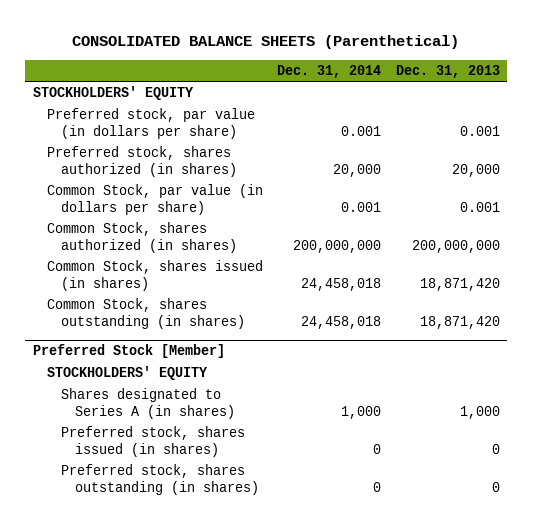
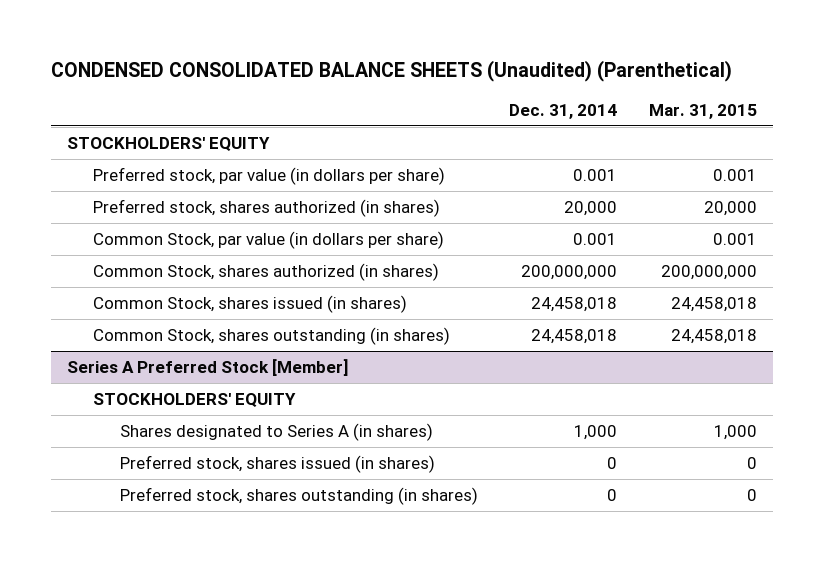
[72,35,460,50] CONSOLIDATED BALANCE SHEETS (Parenthetical) -> [50,60,732,83] CONDENSED CONSOLIDATED BALANCE SHEETS (Unaudited) (Parenthetical)
[395,64,500,78] Dec. 31, 2013 -> none
none -> [649,103,758,119] Mar. 31, 2015
[32,344,225,359] Preferred Stock [Member] -> [66,358,348,376] Series A Preferred Stock [Member]

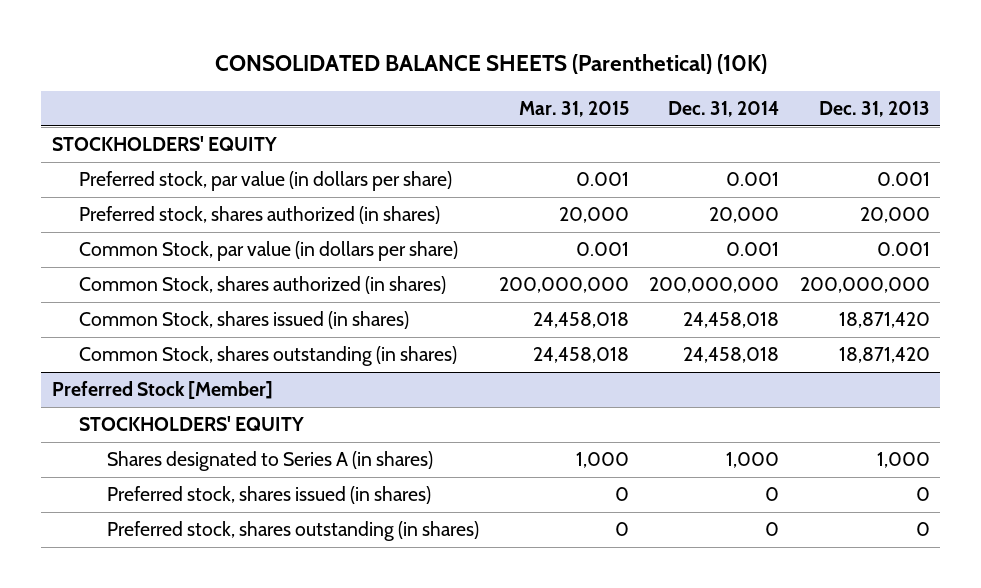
[50,60,732,83] CONDENSED CONSOLIDATED BALANCE SHEETS (Unaudited) (Parenthetical) -> [214,54,767,75] CONSOLIDATED BALANCE SHEETS (Parenthetical) (10K)
none -> [818,101,930,118] Dec. 31, 2013
[66,358,348,376] Series A Preferred Stock [Member] -> [51,381,273,400] Preferred Stock [Member]

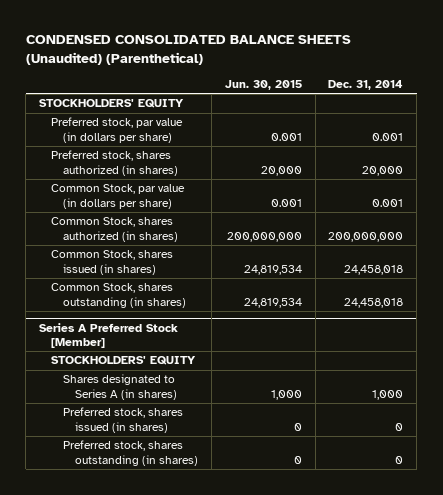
[214,54,767,75] CONSOLIDATED BALANCE SHEETS (Parenthetical) (10K) -> [25,35,351,65] CONDENSED CONSOLIDATED BALANCE SHEETS (Unaudited) (Parenthetical)
[518,101,629,118] Mar. 31, 2015 -> none
[818,101,930,118] Dec. 31, 2013 -> none
none -> [224,80,302,91] Jun. 30, 2015
[51,381,273,400] Preferred Stock [Member] -> [39,322,179,348] Series A Preferred Stock [Member]

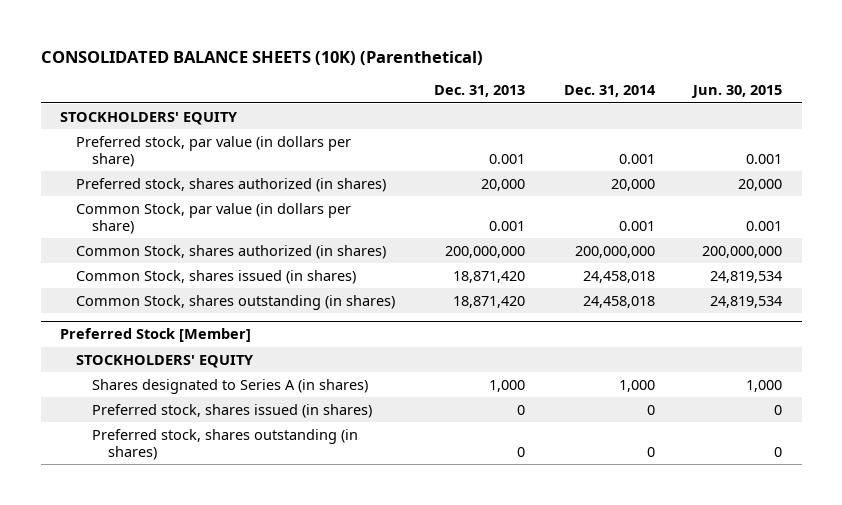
[25,35,351,65] CONDENSED CONSOLIDATED BALANCE SHEETS (Unaudited) (Parenthetical) -> [40,51,483,66] CONSOLIDATED BALANCE SHEETS (10K) (Parenthetical)
none -> [433,85,525,98] Dec. 31, 2013
[39,322,179,348] Series A Preferred Stock [Member] -> [60,328,252,343] Preferred Stock [Member]

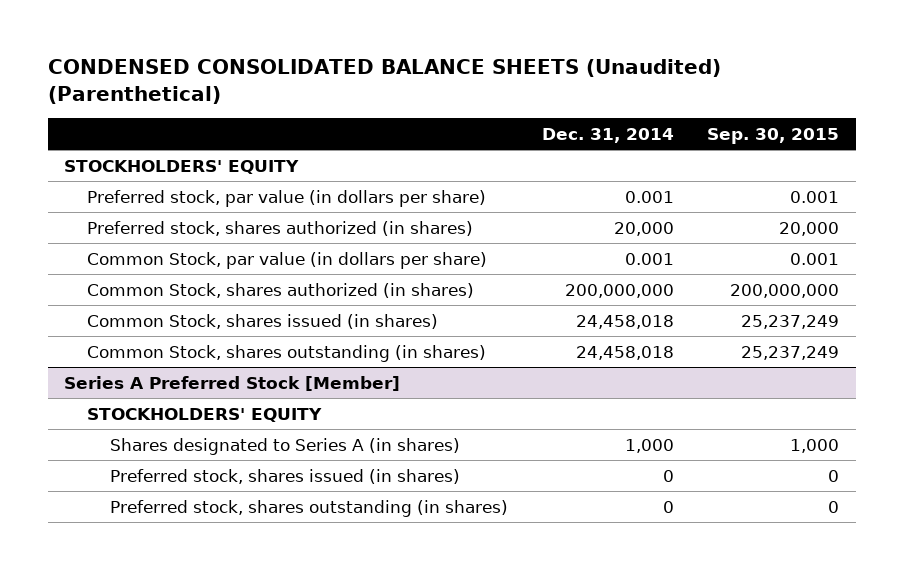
[40,51,483,66] CONSOLIDATED BALANCE SHEETS (10K) (Parenthetical) -> [47,59,721,104] CONDENSED CONSOLIDATED BALANCE SHEETS (Unaudited) (Parenthetical)
[433,85,525,98] Dec. 31, 2013 -> none
[691,85,783,99] Jun. 30, 2015 -> none
none -> [706,127,839,144] Sep. 30, 2015
[60,328,252,343] Preferred Stock [Member] -> [64,375,401,391] Series A Preferred Stock [Member]

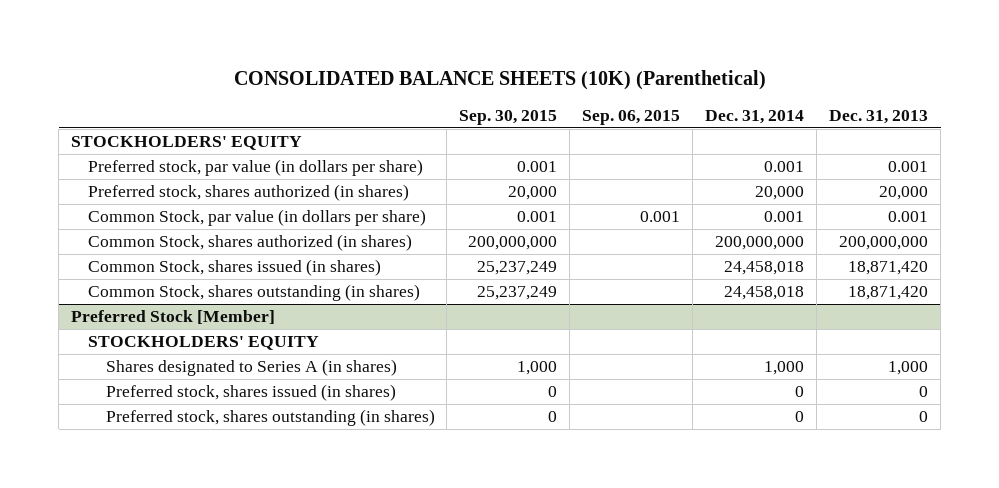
[47,59,721,104] CONDENSED CONSOLIDATED BALANCE SHEETS (Unaudited) (Parenthetical) -> [233,70,766,91] CONSOLIDATED BALANCE SHEETS (10K) (Parenthetical)
none -> [582,109,681,125] Sep. 06, 2015
none -> [829,109,929,124] Dec. 31, 2013
[64,375,401,391] Series A Preferred Stock [Member] -> [71,310,276,325] Preferred Stock [Member]

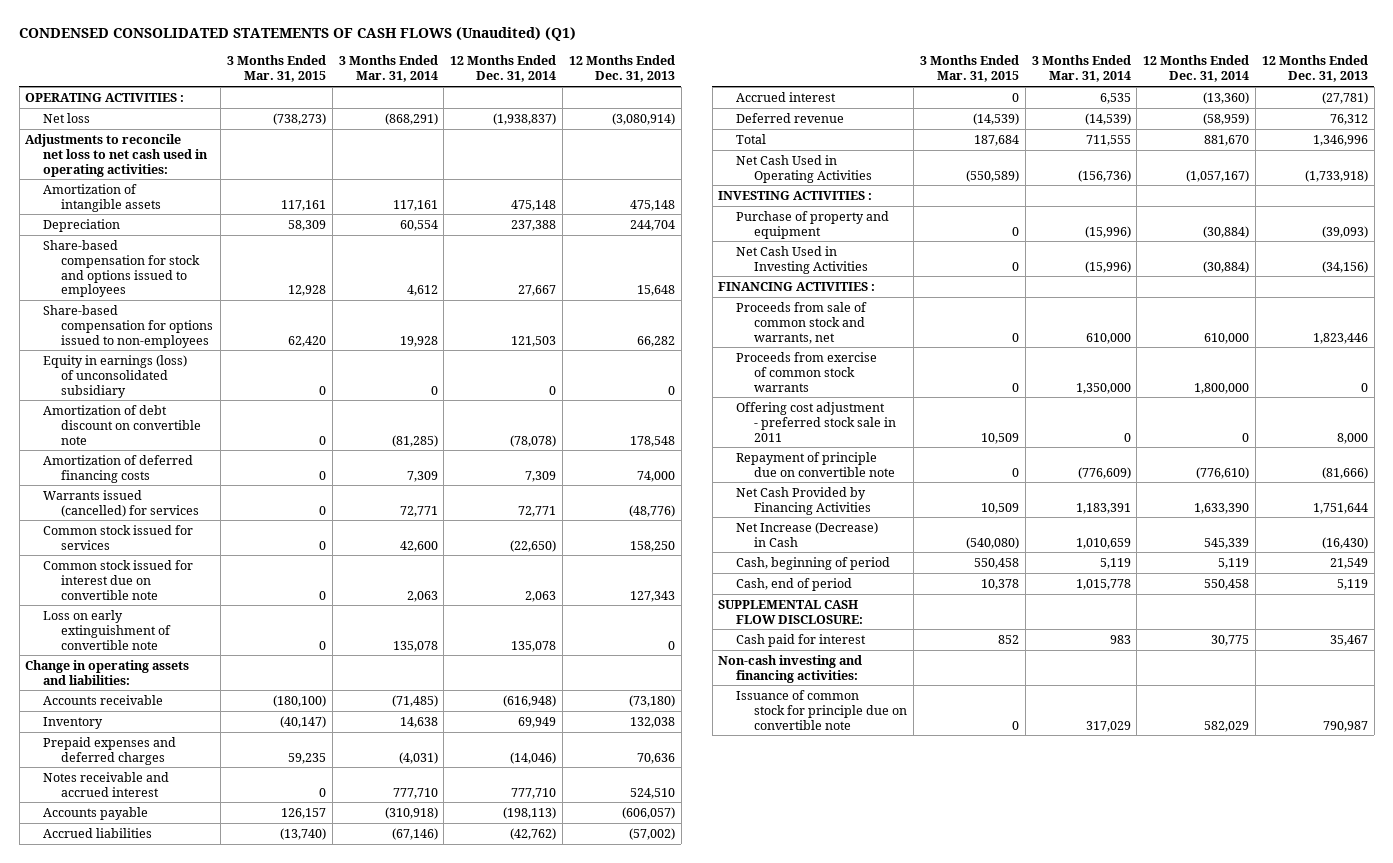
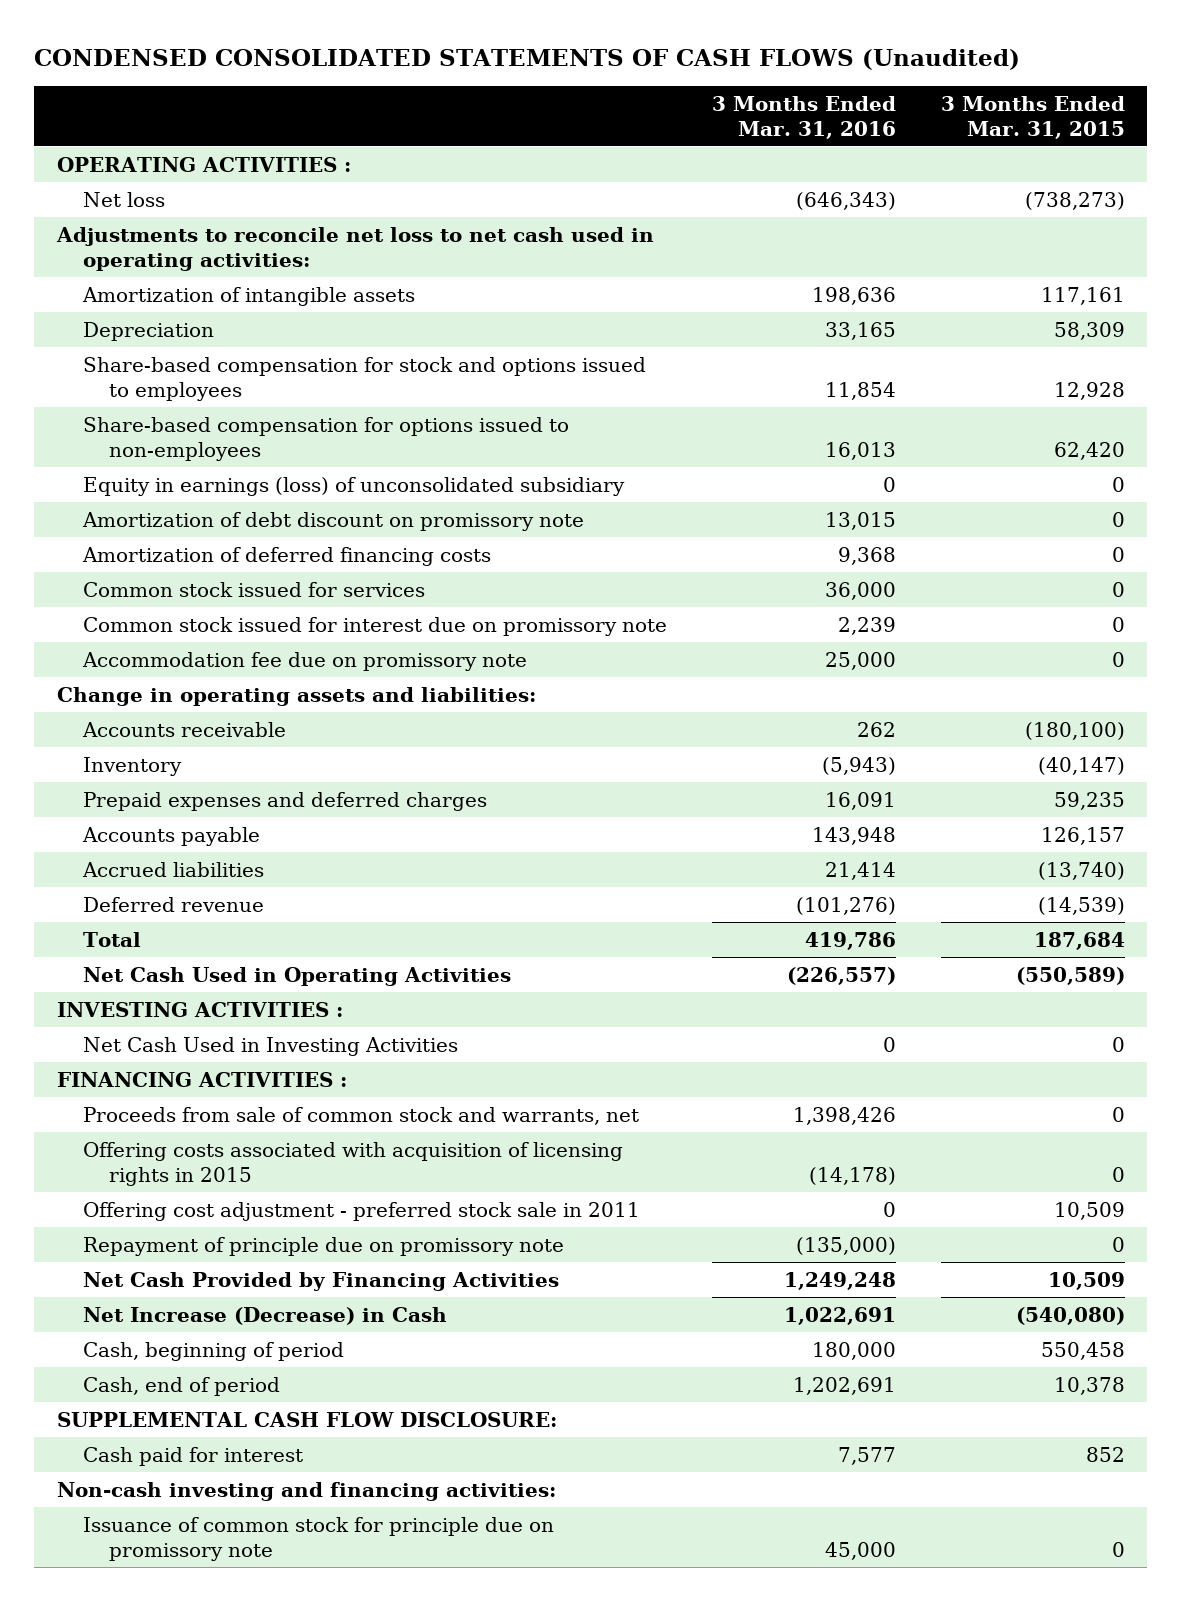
[19,27,577,42] CONDENSED CONSOLIDATED STATEMENTS OF CASH FLOWS (Unaudited) (Q1) -> [34,48,1021,70] CONDENSED CONSOLIDATED STATEMENTS OF CASH FLOWS (Unaudited)
[338,55,438,83] 3 Months Ended Mar. 31, 2014 -> none
[450,55,557,83] 12 Months Ended Dec. 31, 2014 -> none
[568,55,675,83] 12 Months Ended Dec. 31, 2013 -> none
none -> [711,95,896,139] 3 Months Ended Mar. 31, 2016
[43,404,202,445] Amortization of debt discount on convertible note -> [81,511,584,531] Amortization of debt discount on promissory note
[43,489,200,517] Warrants issued (cancelled) for services -> none
[43,609,172,650] Loss on early extinguishment of convertible note -> none
[43,559,194,600] Common stock issued for interest due on convertible note -> [82,616,667,636] Common stock issued for interest due on promissory note
none -> [81,651,527,671] Accommodation fee due on promissory note
[43,771,170,797] Notes receivable and accrued interest -> none
[736,91,837,102] Accrued interest -> none
[736,210,890,239] Purchase of property and equipment -> none
[736,351,878,392] Proceeds from exercise of common stock warrants -> none
none -> [82,1141,623,1186] Offering costs associated with acquisition of licensing rights in 2015
[736,451,896,477] Repayment of principle due on convertible note -> [82,1236,564,1256] Repayment of principle due on promissory note
[736,689,908,730] Issuance of common stock for principle due on convertible note -> [82,1516,554,1561] Issuance of common stock for principle due on promissory note

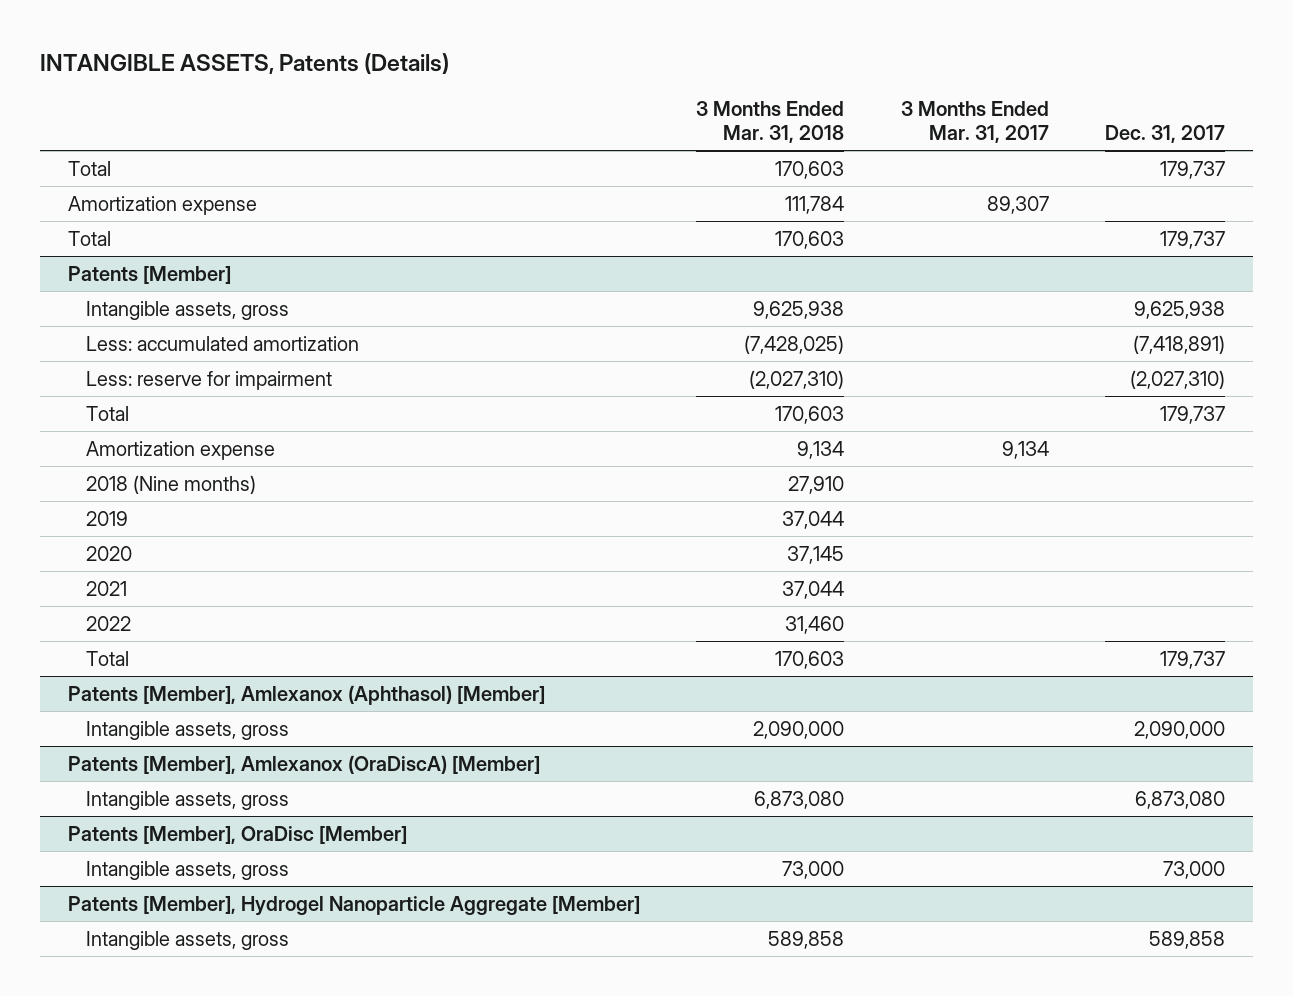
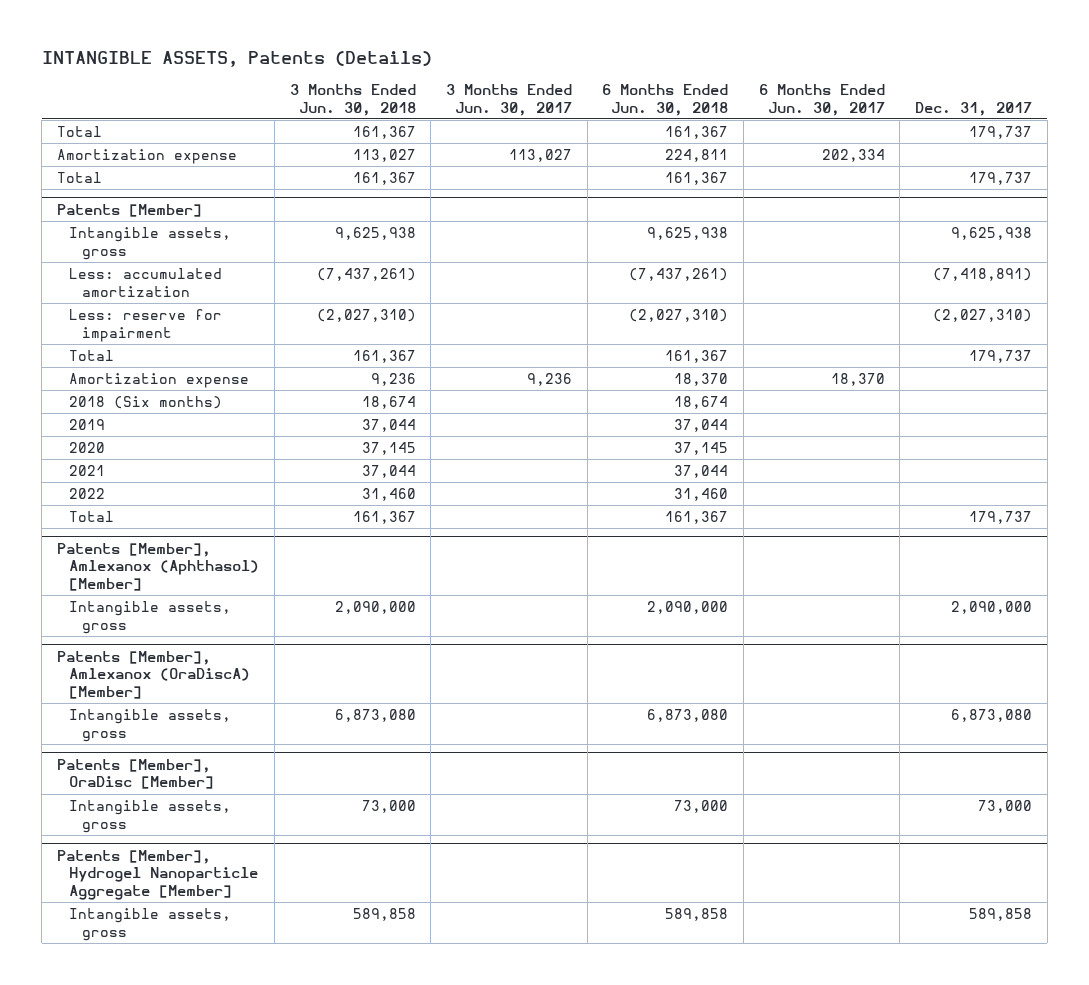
[696,100,845,144] 3 Months Ended Mar. 31, 2018 -> none
[900,100,1049,144] 3 Months Ended Mar. 31, 2017 -> none
none -> [289,84,416,116] 3 Months Ended Jun. 30, 2018
none -> [446,84,573,116] 3 Months Ended Jun. 30, 2017
none -> [602,84,729,116] 6 Months Ended Jun. 30, 2018
none -> [758,84,885,116] 6 Months Ended Jun. 30, 2017
[86,474,257,494] 2018 (Nine months) -> [69,396,223,410] 2018 (Six months)

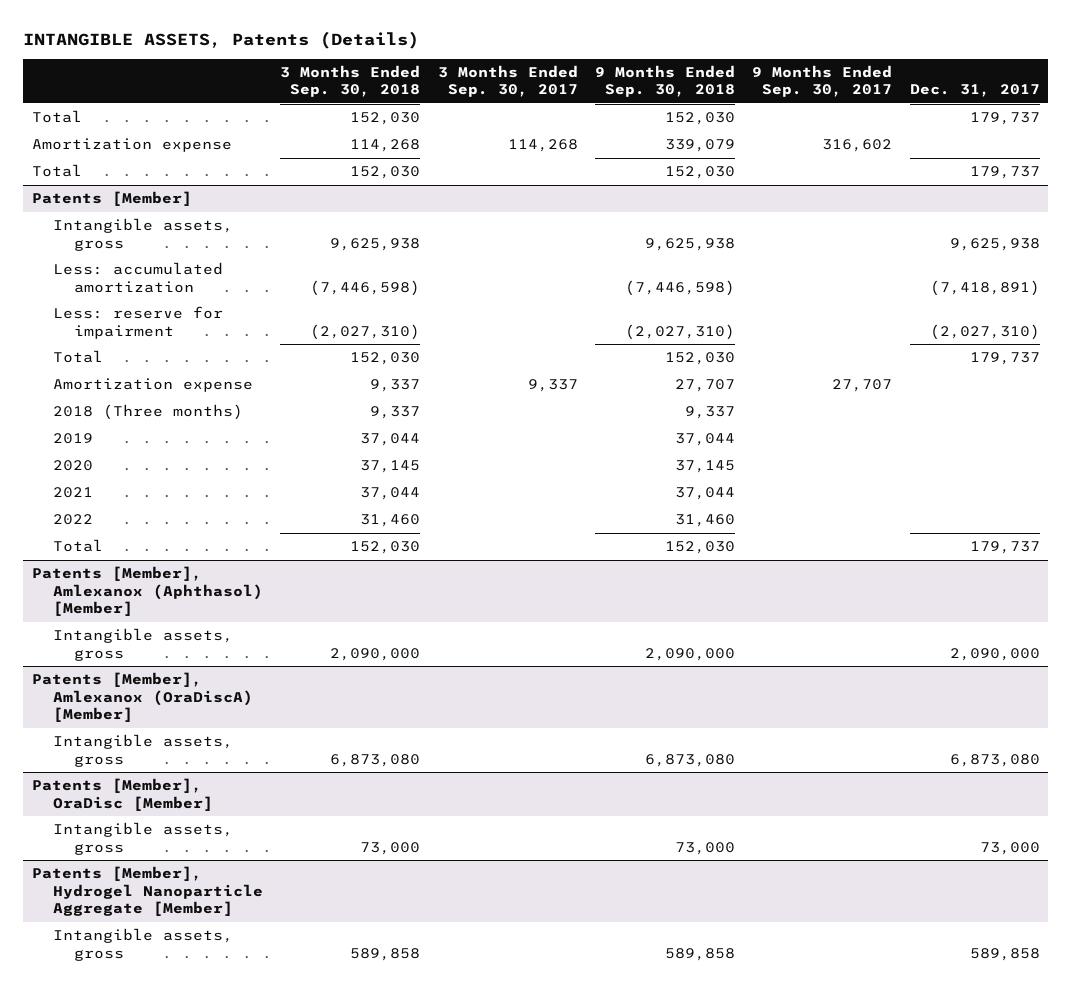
[289,84,416,116] 3 Months Ended Jun. 30, 2018 -> none
[446,84,573,116] 3 Months Ended Jun. 30, 2017 -> none
[602,84,729,116] 6 Months Ended Jun. 30, 2018 -> none
[758,84,885,116] 6 Months Ended Jun. 30, 2017 -> none
none -> [280,64,421,98] 3 Months Ended Sep. 30, 2018
none -> [437,64,578,98] 3 Months Ended Sep. 30, 2017
none -> [595,64,736,98] 9 Months Ended Sep. 30, 2018
none -> [752,64,893,98] 9 Months Ended Sep. 30, 2017
[69,396,223,410] 2018 (Six months) -> [53,404,244,421] 2018 (Three months)

